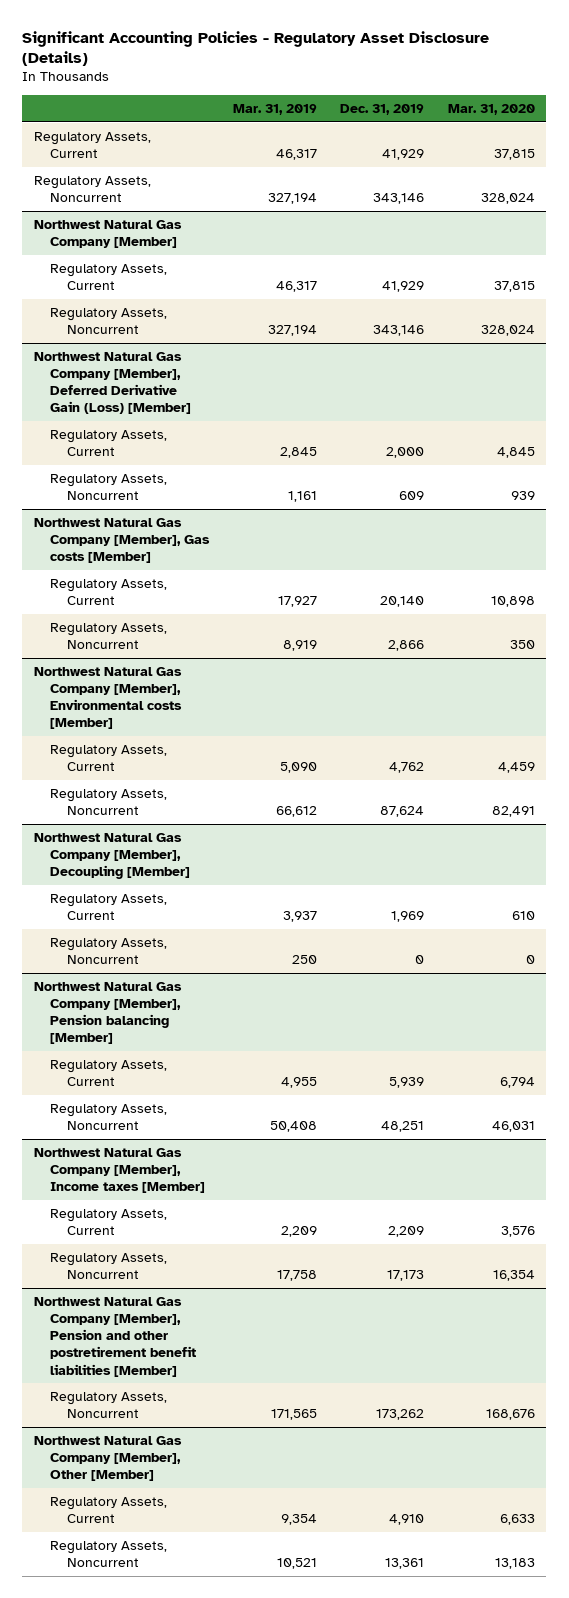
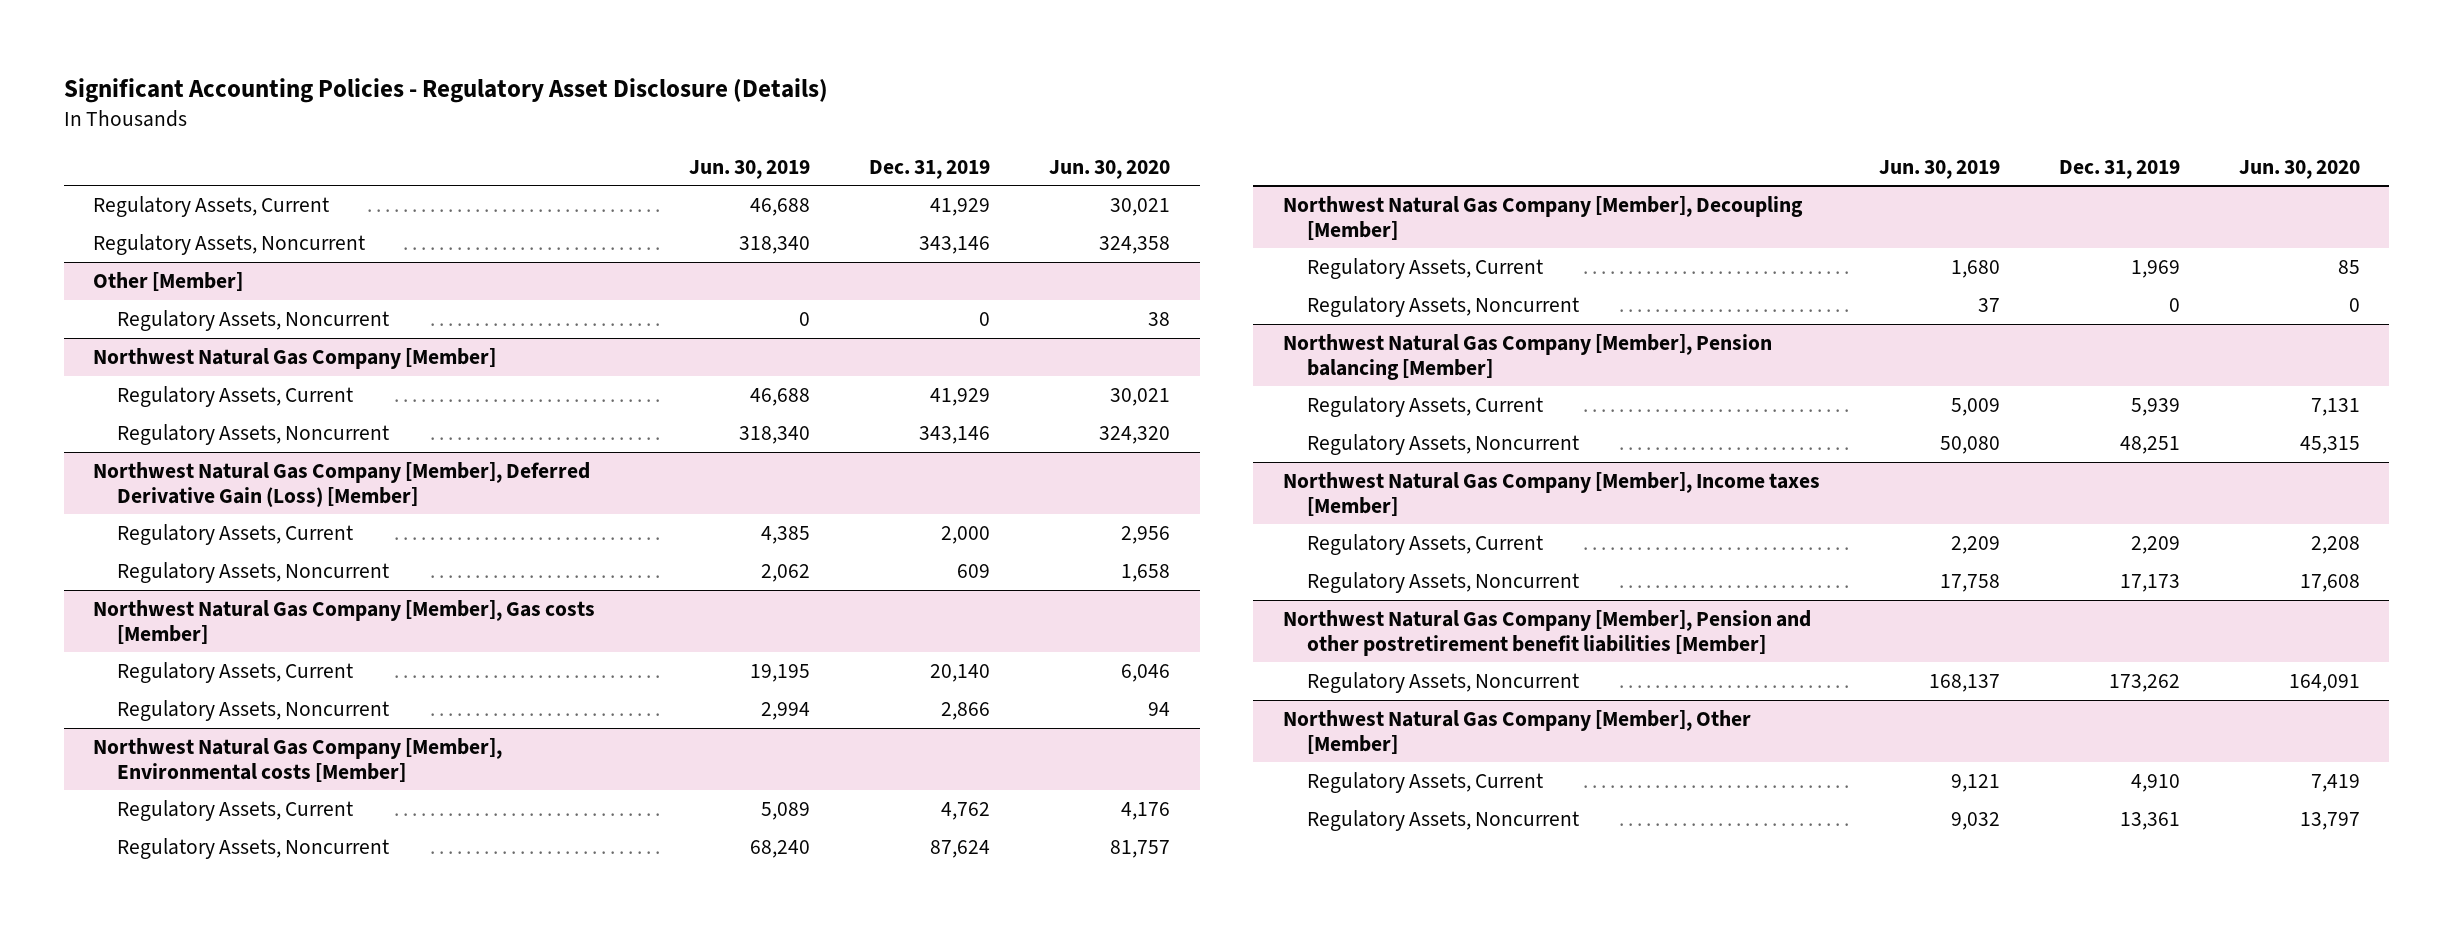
[232,103,317,115] Mar. 31, 2019 -> none
[447,103,535,115] Mar. 31, 2020 -> none
none -> [689,159,811,179] Jun. 30, 2019
none -> [1049,159,1171,179] Jun. 30, 2020
none -> [93,271,244,291] Other [Member]
none -> [117,309,390,331] Regulatory Assets, Noncurrent

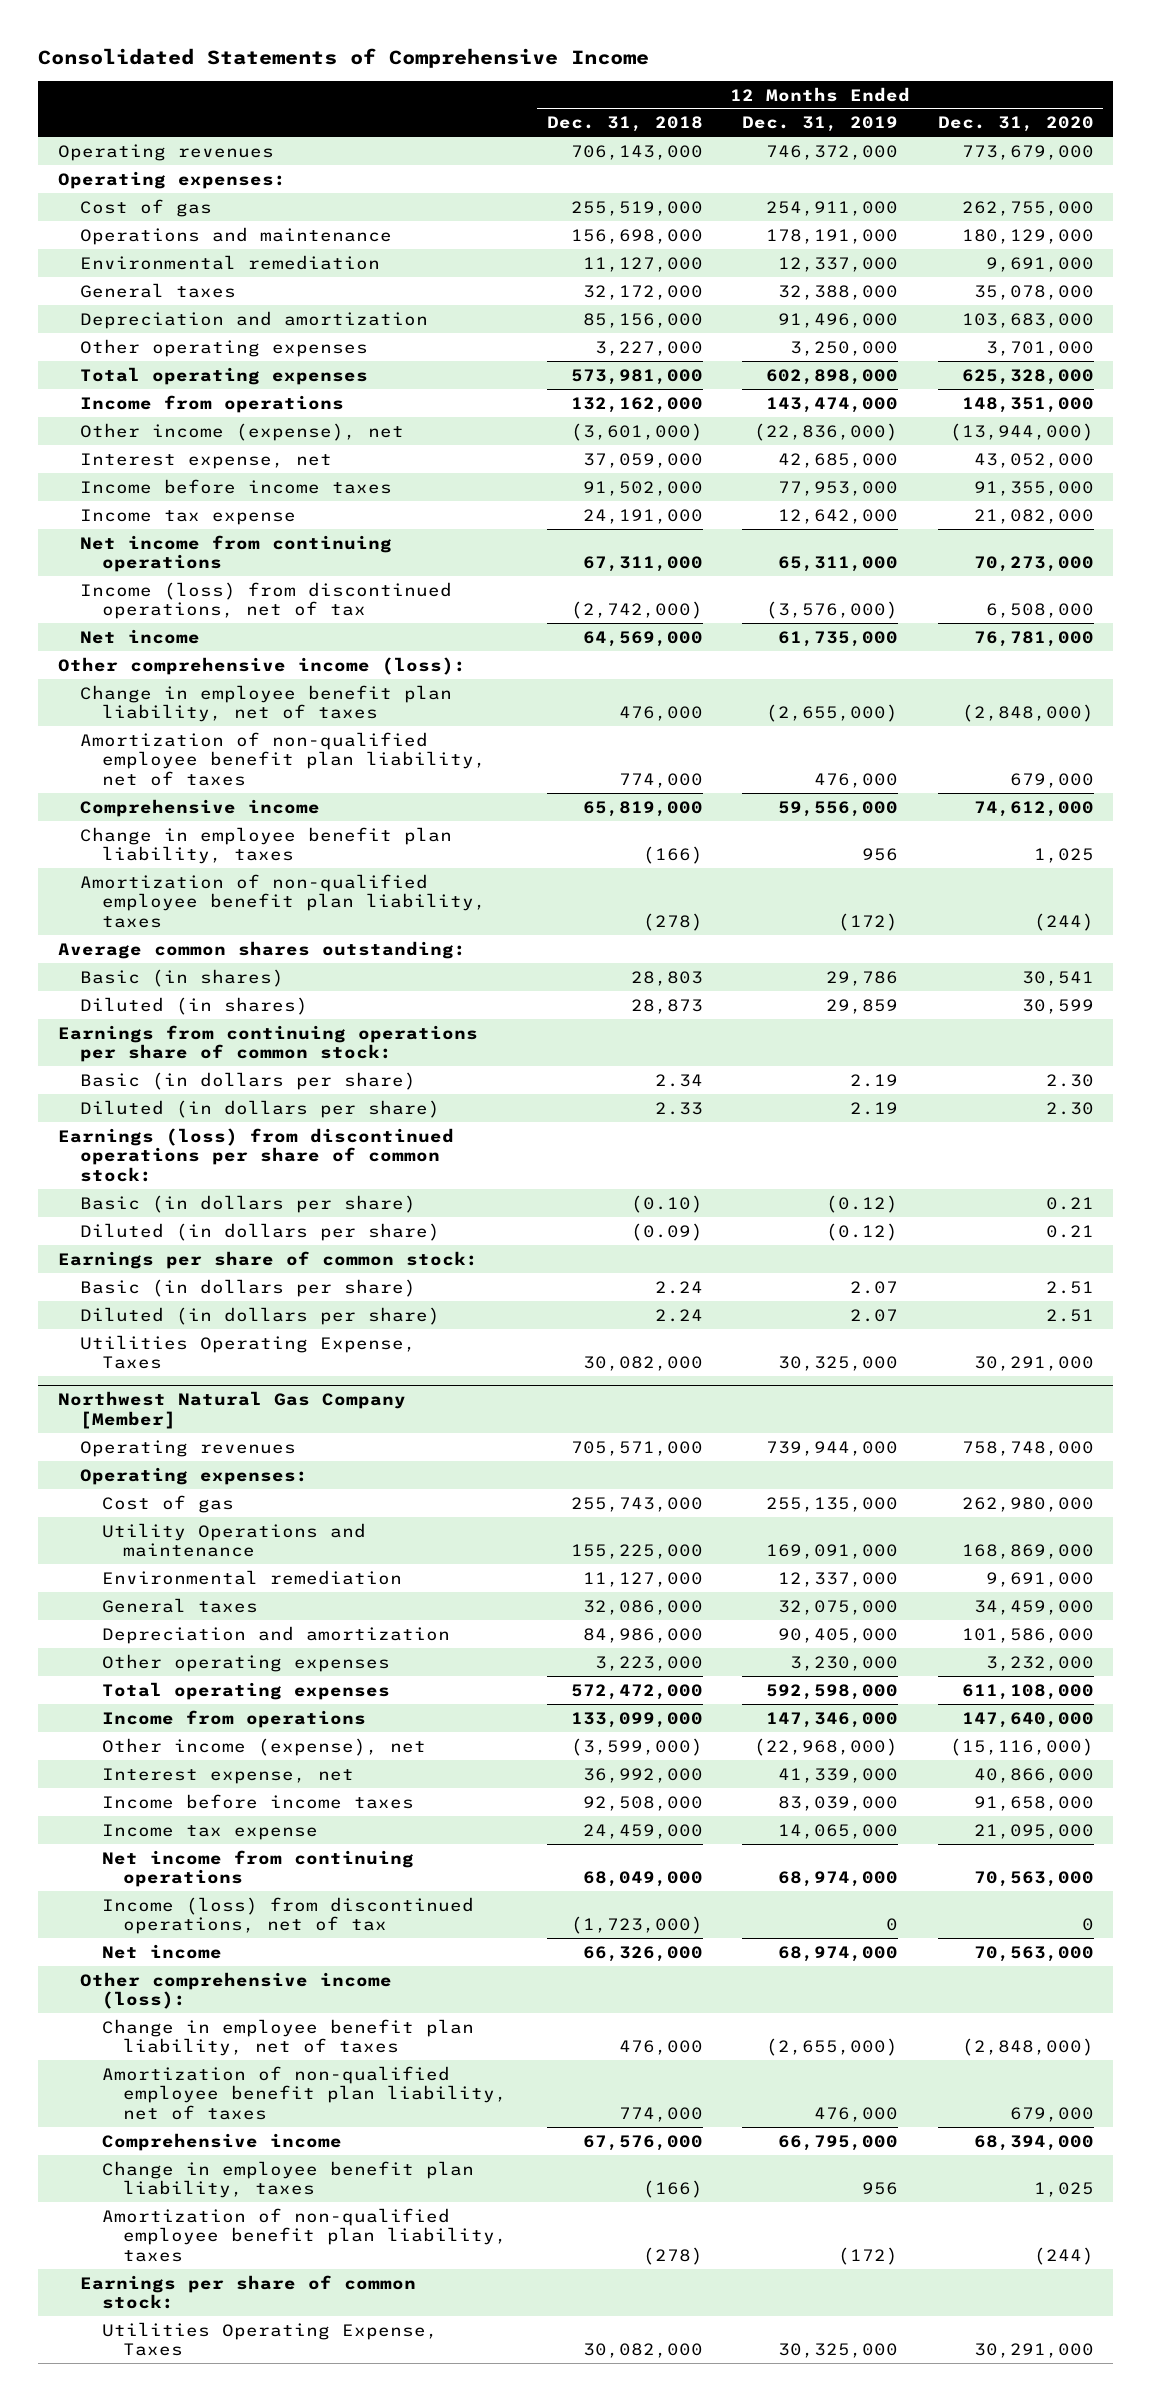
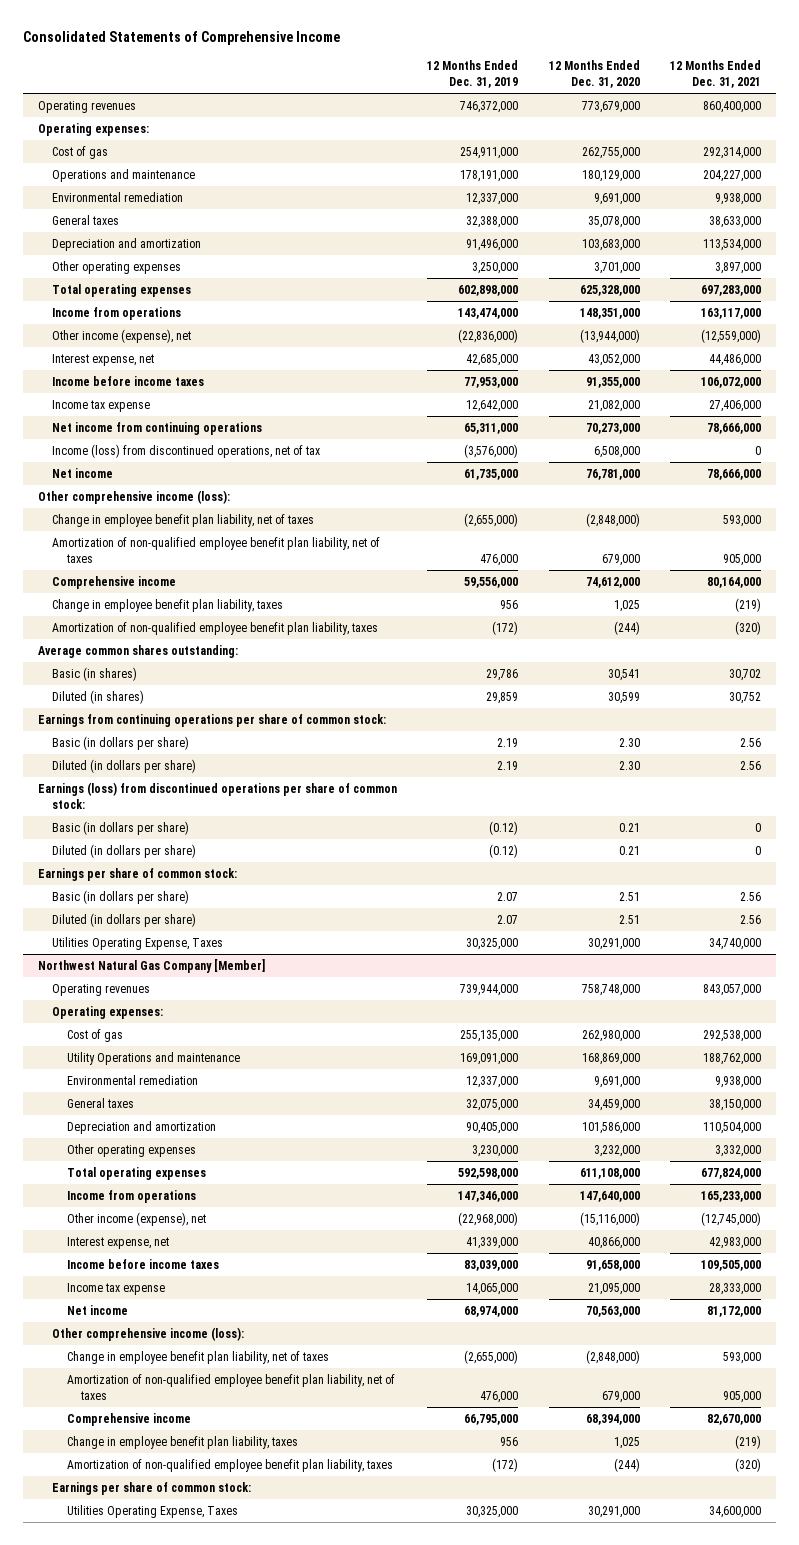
[546,116,703,133] Dec. 31, 2018 -> none
none -> [669,60,761,89] 12 Months Ended Dec. 31, 2021
[101,1849,414,1888] Net income from continuing operations -> none
[101,1896,474,1935] Income (loss) from discontinued operations, net of tax -> none

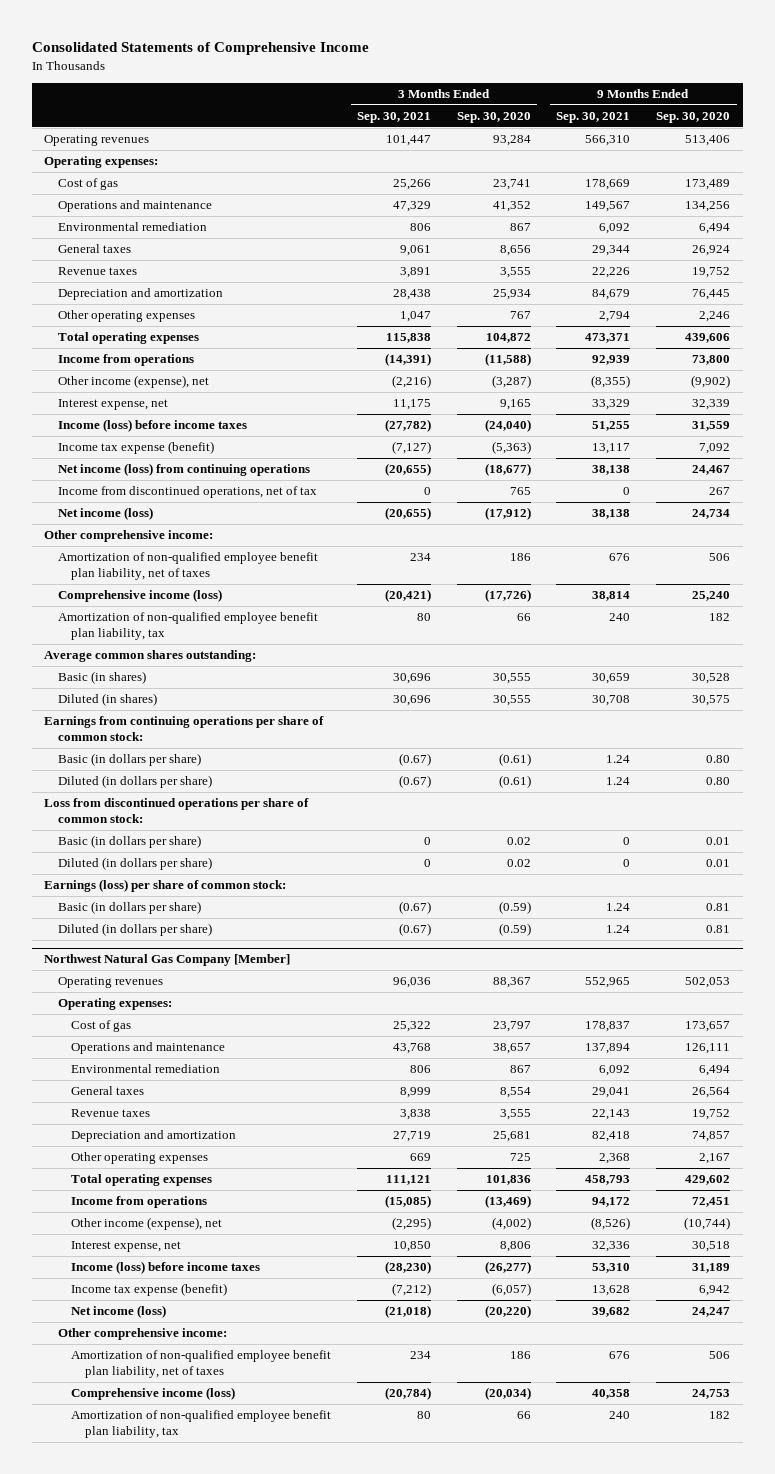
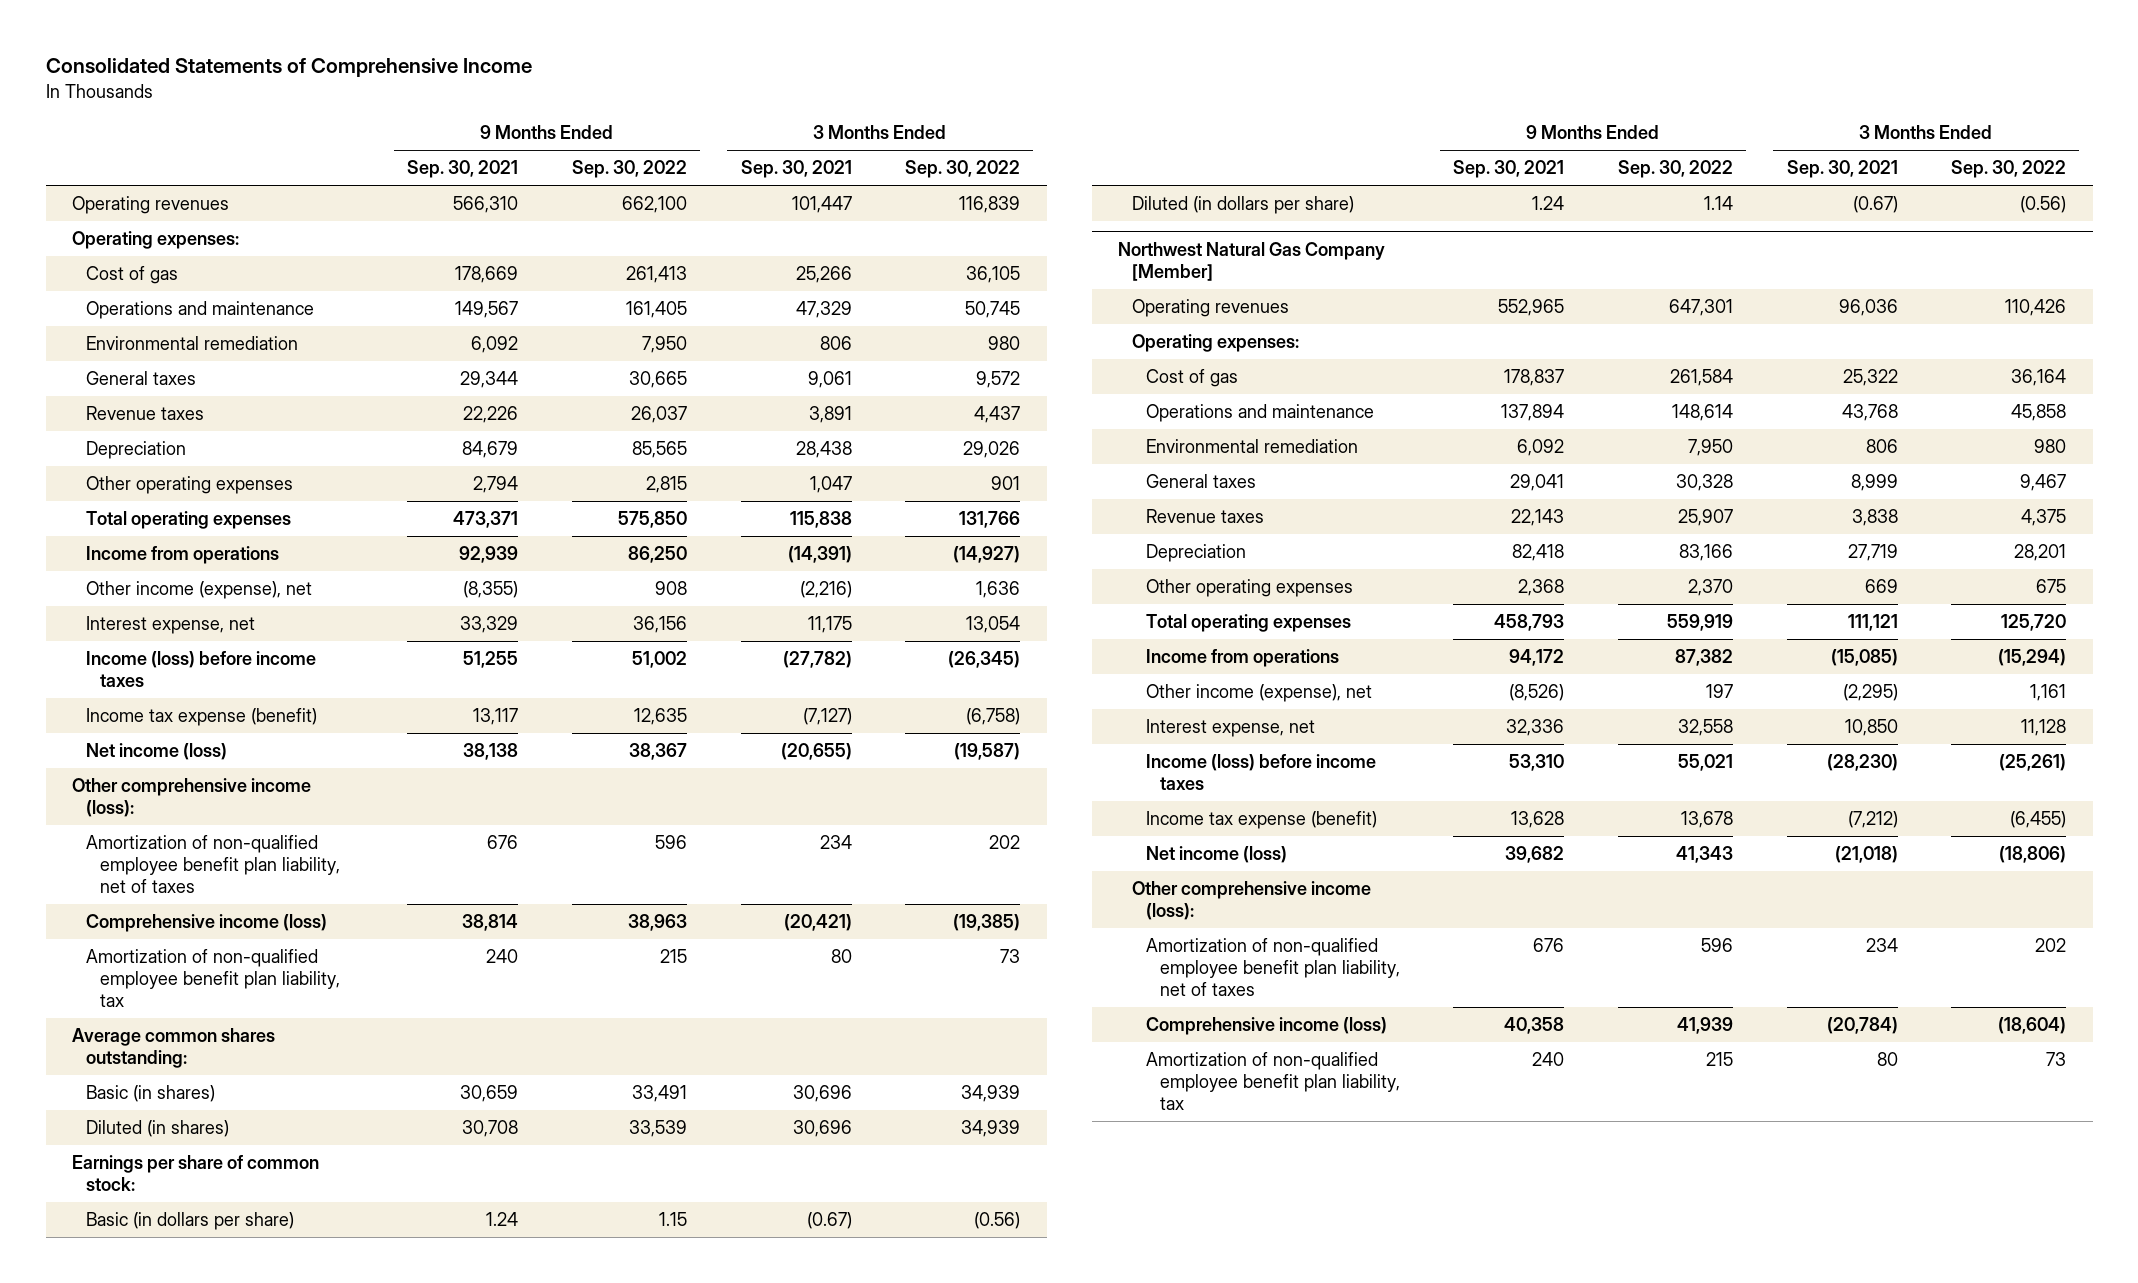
[456,112,531,124] Sep. 30, 2020 -> none
[656,112,731,124] Sep. 30, 2020 -> none
none -> [571,160,687,179] Sep. 30, 2022
none -> [905,160,1021,179] Sep. 30, 2022
[57,288,223,301] Depreciation and amortization -> [86,440,187,459] Depreciation
[57,463,310,477] Net income (loss) from continuing operations -> none
[57,486,317,499] Income from discontinued operations, net of tax -> none
[44,530,214,543] Other comprehensive income: -> [72,777,312,817] Other comprehensive income (loss):
[44,716,325,742] Earnings from continuing operations per share of common stock: -> none
[57,753,201,767] Basic (in dollars per share) -> none
[57,775,212,789] Diluted (in dollars per share) -> none
[44,798,310,824] Loss from discontinued operations per share of common stock: -> none
[57,835,201,849] Basic (in dollars per share) -> none
[57,857,212,871] Diluted (in dollars per share) -> none
[44,879,287,893] Earnings (loss) per share of common stock: -> [72,1154,320,1191] Earnings per share of common stock:
[71,1130,237,1143] Depreciation and amortization -> [1146,543,1247,562] Depreciation
[57,1328,227,1341] Other comprehensive income: -> [1132,880,1372,920] Other comprehensive income (loss):

